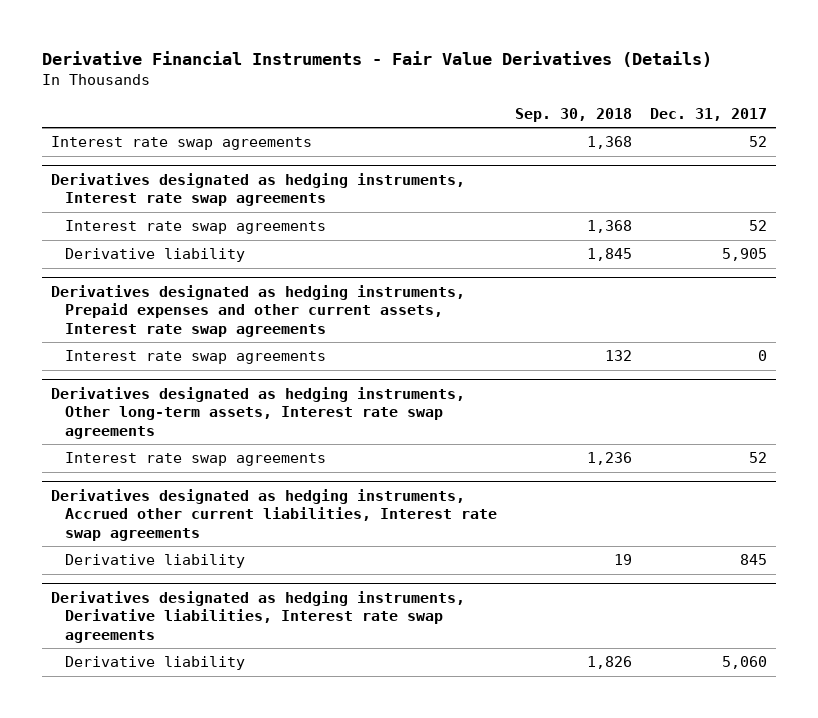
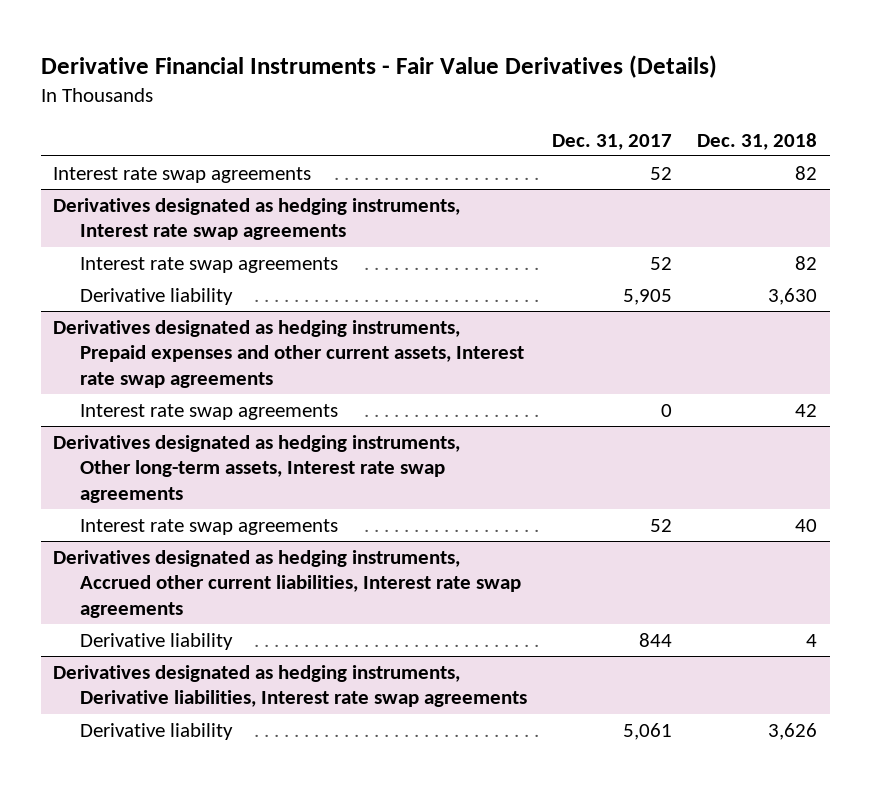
[514,107,632,122] Sep. 30, 2018 -> none
none -> [696,132,817,150] Dec. 31, 2018
[739,554,767,566] 845 -> [638,633,672,648] 844
[721,656,767,670] 5,060 -> [622,723,672,741] 5,061

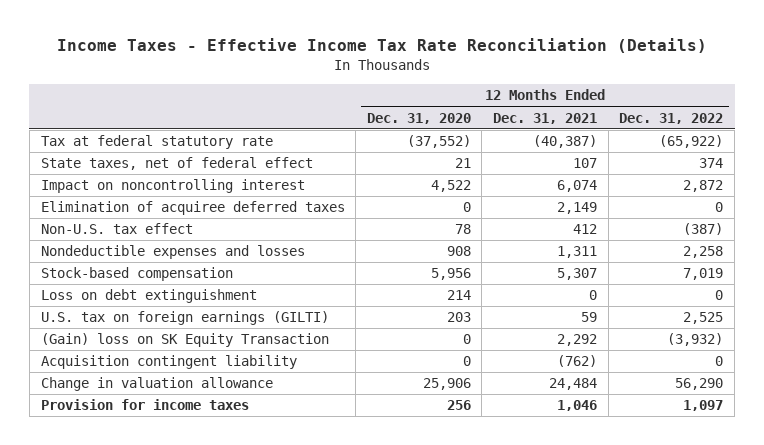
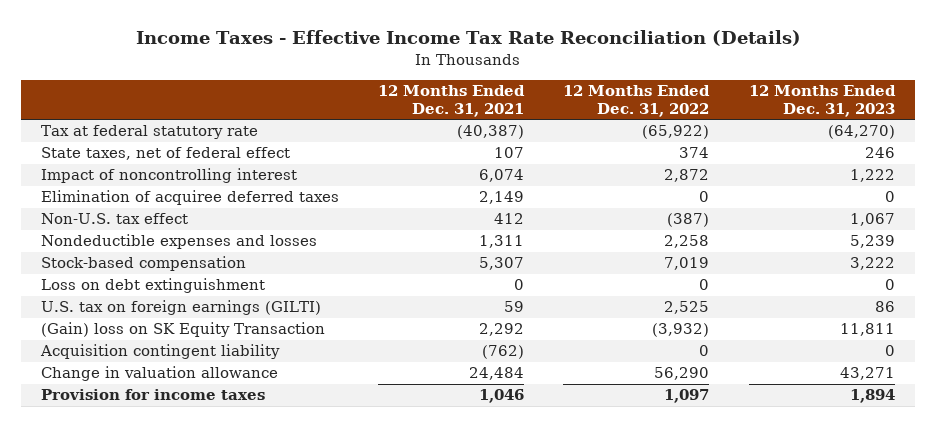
[366,112,471,124] Dec. 31, 2020 -> none
none -> [748,85,896,117] 12 Months Ended Dec. 31, 2023
[40,179,305,194] Impact on noncontrolling interest -> [40,168,297,184] Impact of noncontrolling interest

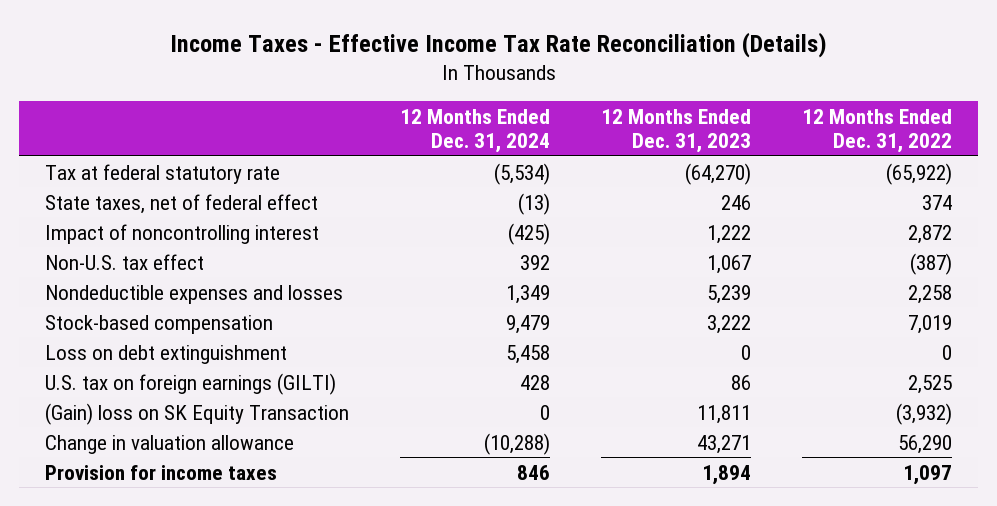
[378,85,526,117] 12 Months Ended Dec. 31, 2021 -> none
none -> [399,108,550,154] 12 Months Ended Dec. 31, 2024
[40,190,339,206] Elimination of acquiree deferred taxes -> none
[39,344,280,360] Acquisition contingent liability -> none

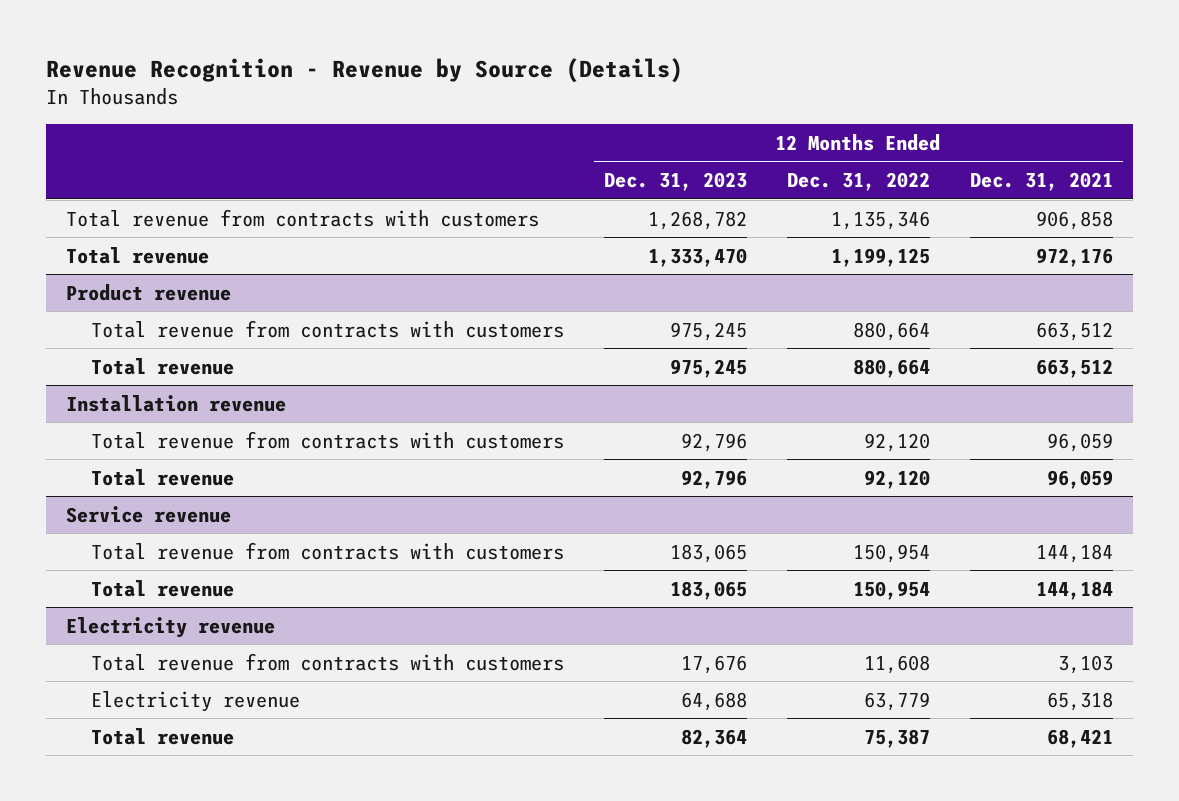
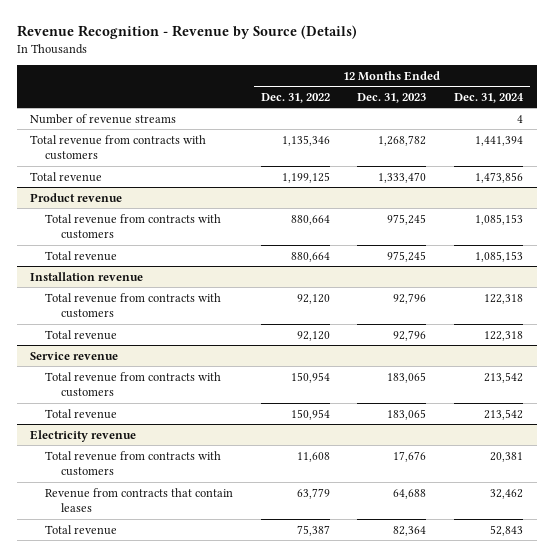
[970,171,1114,191] Dec. 31, 2021 -> none
none -> [453,92,524,103] Dec. 31, 2024
none -> [30,113,177,124] Number of revenue streams
[90,690,300,712] Electricity revenue -> [45,487,234,513] Revenue from contracts that contain leases

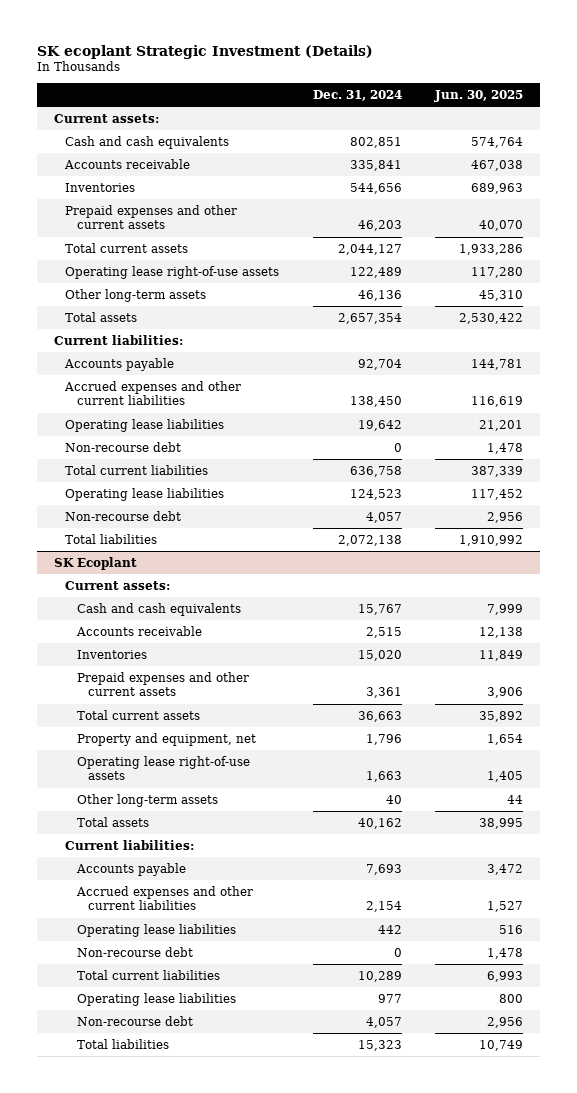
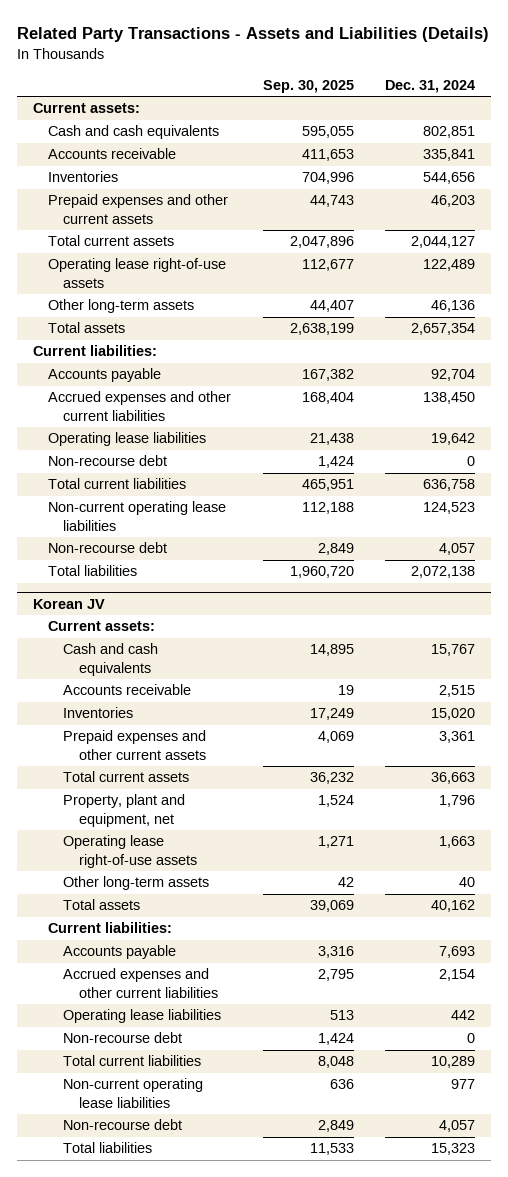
[37,44,374,59] SK ecoplant Strategic Investment (Details) -> [16,27,489,43] Related Party Transactions - Assets and Liabilities (Details)
[434,89,524,102] Jun. 30, 2025 -> none
none -> [262,79,354,93] Sep. 30, 2025
[65,487,225,501] Operating lease liabilities -> [48,501,227,531] Non-current operating lease liabilities
[54,556,138,570] SK Ecoplant -> none
none -> [32,598,105,609] Korean JV
[76,732,256,746] Property and equipment, net -> [63,794,186,827] Property, plant and equipment, net
[76,992,236,1006] Operating lease liabilities -> [63,1078,204,1108] Non-current operating lease liabilities

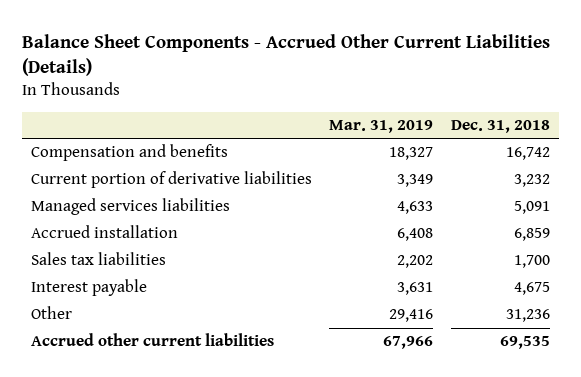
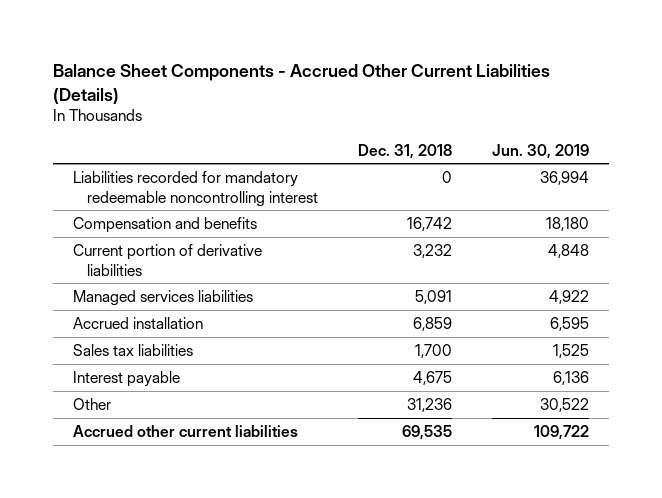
[329,119,434,133] Mar. 31, 2019 -> none
none -> [492,143,590,159] Jun. 30, 2019
none -> [72,170,318,207] Liabilities recorded for mandatory redeemable noncontrolling interest

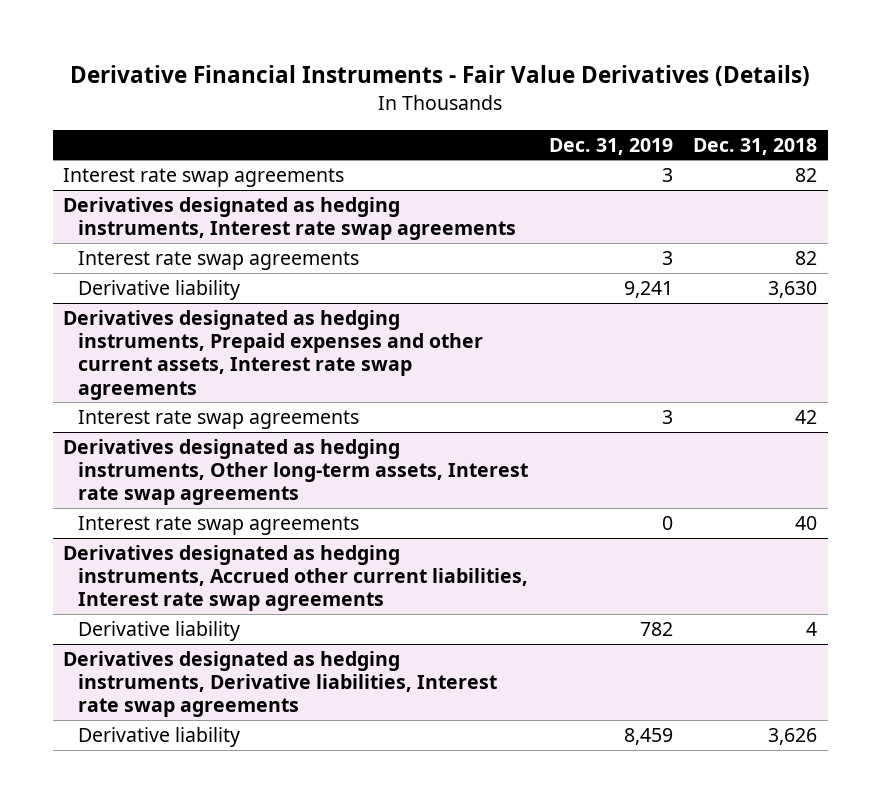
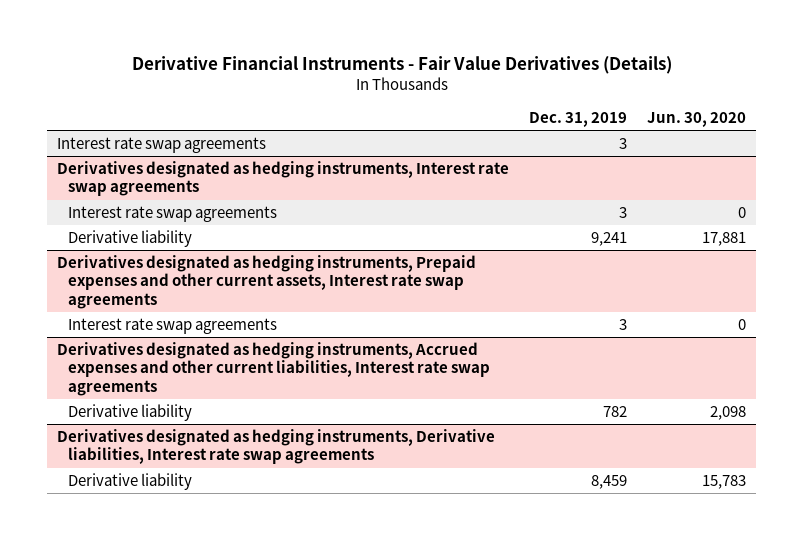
[693,137,818,155] Dec. 31, 2018 -> none
none -> [647,112,747,128] Jun. 30, 2020
[63,438,528,506] Derivatives designated as hedging instruments, Other long-term assets, Interest rate swap agreements -> none
[77,515,359,535] Interest rate swap agreements -> none
[63,544,528,612] Derivatives designated as hedging instruments, Accrued other current liabilities, Interest rate swap agreements -> [56,342,491,396] Derivatives designated as hedging instruments, Accrued expenses and other current liabilities, Interest rate swap agreements

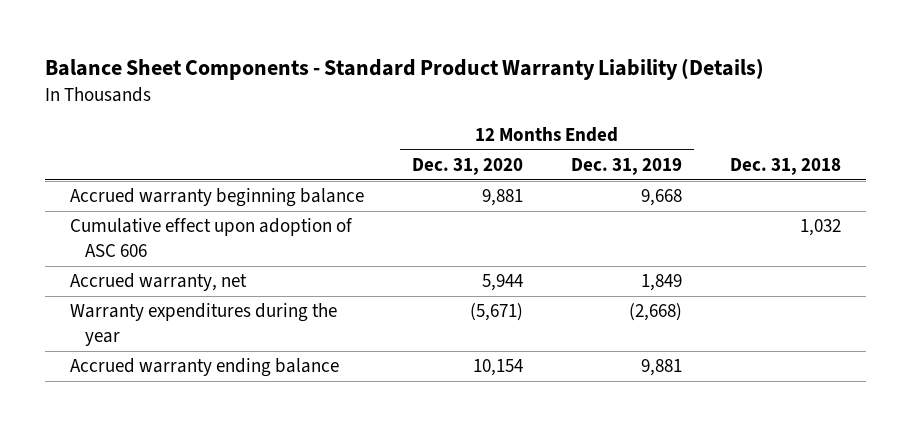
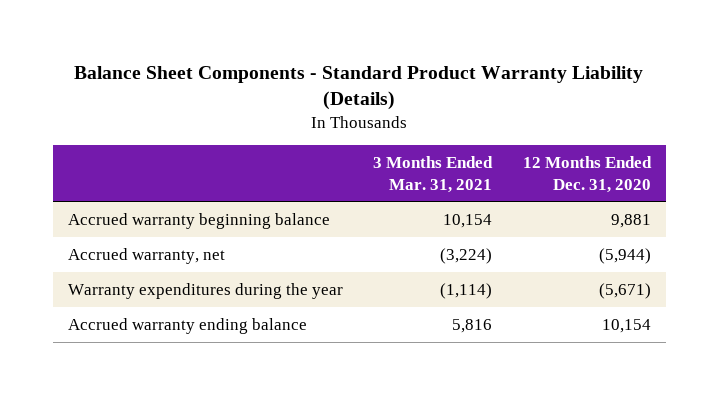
[571,158,683,176] Dec. 31, 2019 -> none
[730,158,842,176] Dec. 31, 2018 -> none
none -> [373,156,494,193] 3 Months Ended Mar. 31, 2021
[69,218,353,258] Cumulative effect upon adoption of ASC 606 -> none
[481,274,523,292] 5,944 -> [598,247,651,264] (5,944)

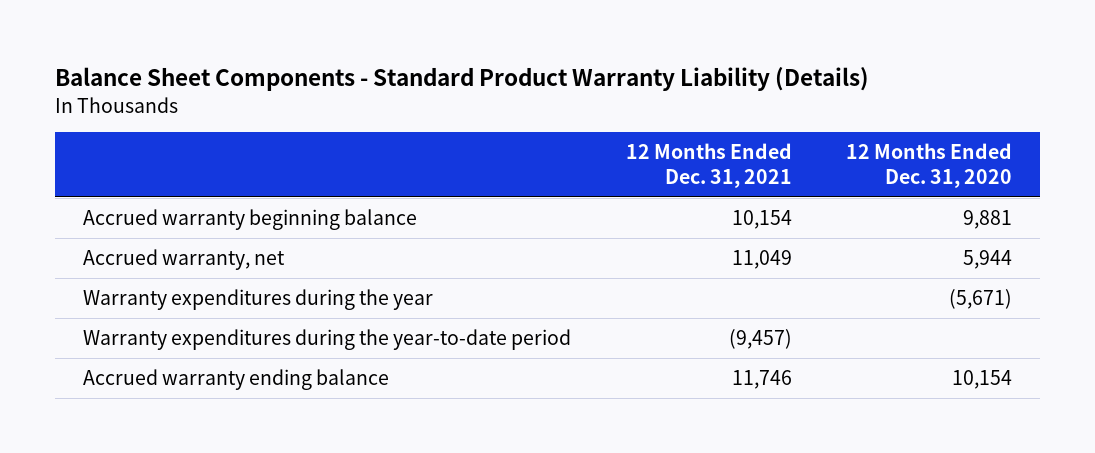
[373,156,494,193] 3 Months Ended Mar. 31, 2021 -> none
none -> [625,143,792,189] 12 Months Ended Dec. 31, 2021
[598,247,651,264] (5,944) -> [963,249,1013,269] 5,944
none -> [82,328,571,350] Warranty expenditures during the year-to-date period

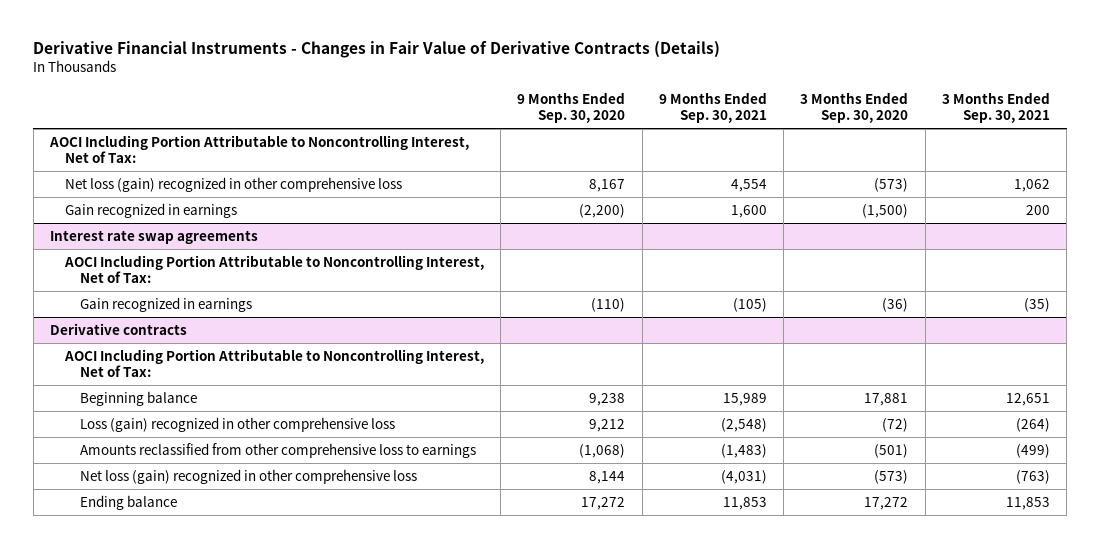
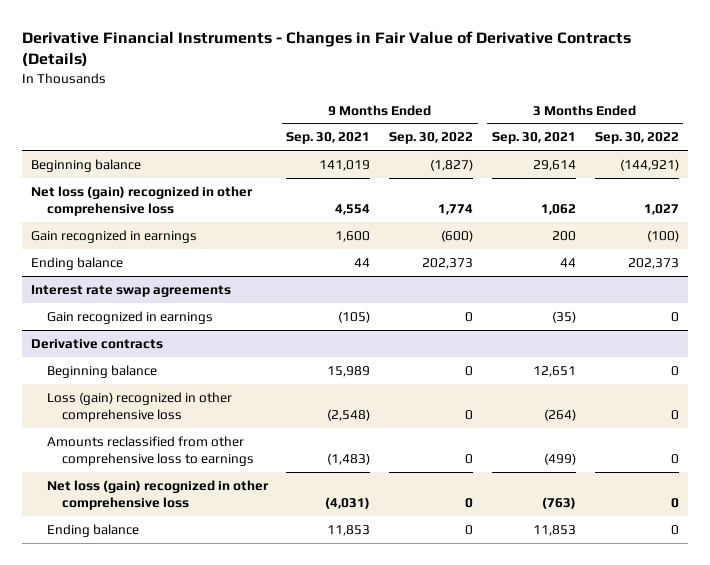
[517,91,626,124] 9 Months Ended Sep. 30, 2020 -> none
[800,91,909,124] 3 Months Ended Sep. 30, 2020 -> none
none -> [389,132,474,145] Sep. 30, 2022
none -> [594,132,679,145] Sep. 30, 2022
[48,134,469,164] AOCI Including Portion Attributable to Noncontrolling Interest, Net of Tax: -> none
none -> [31,158,142,172] Beginning balance
none -> [31,256,124,270] Ending balance
[63,254,484,284] AOCI Including Portion Attributable to Noncontrolling Interest, Net of Tax: -> none
[63,348,484,378] AOCI Including Portion Attributable to Noncontrolling Interest, Net of Tax: -> none

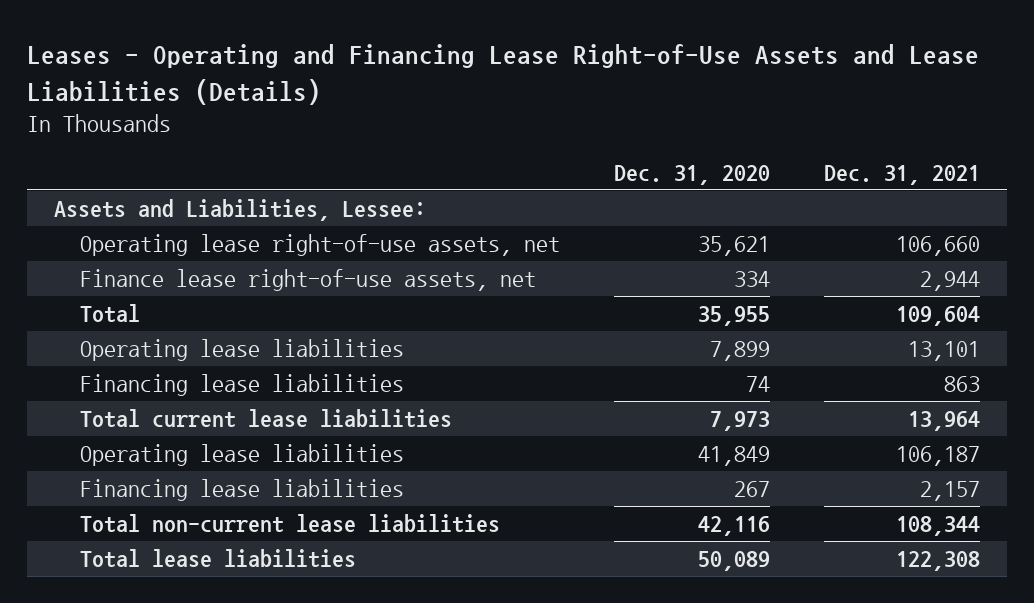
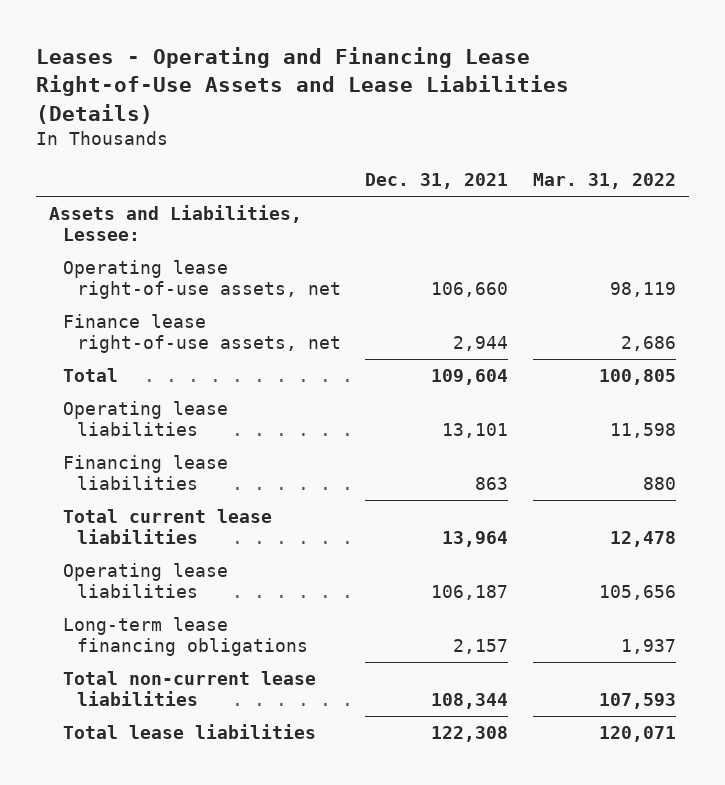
[613,164,770,185] Dec. 31, 2020 -> none
none -> [533,173,677,190] Mar. 31, 2022
[79,478,404,501] Financing lease liabilities -> [62,617,308,657] Long-term lease financing obligations

